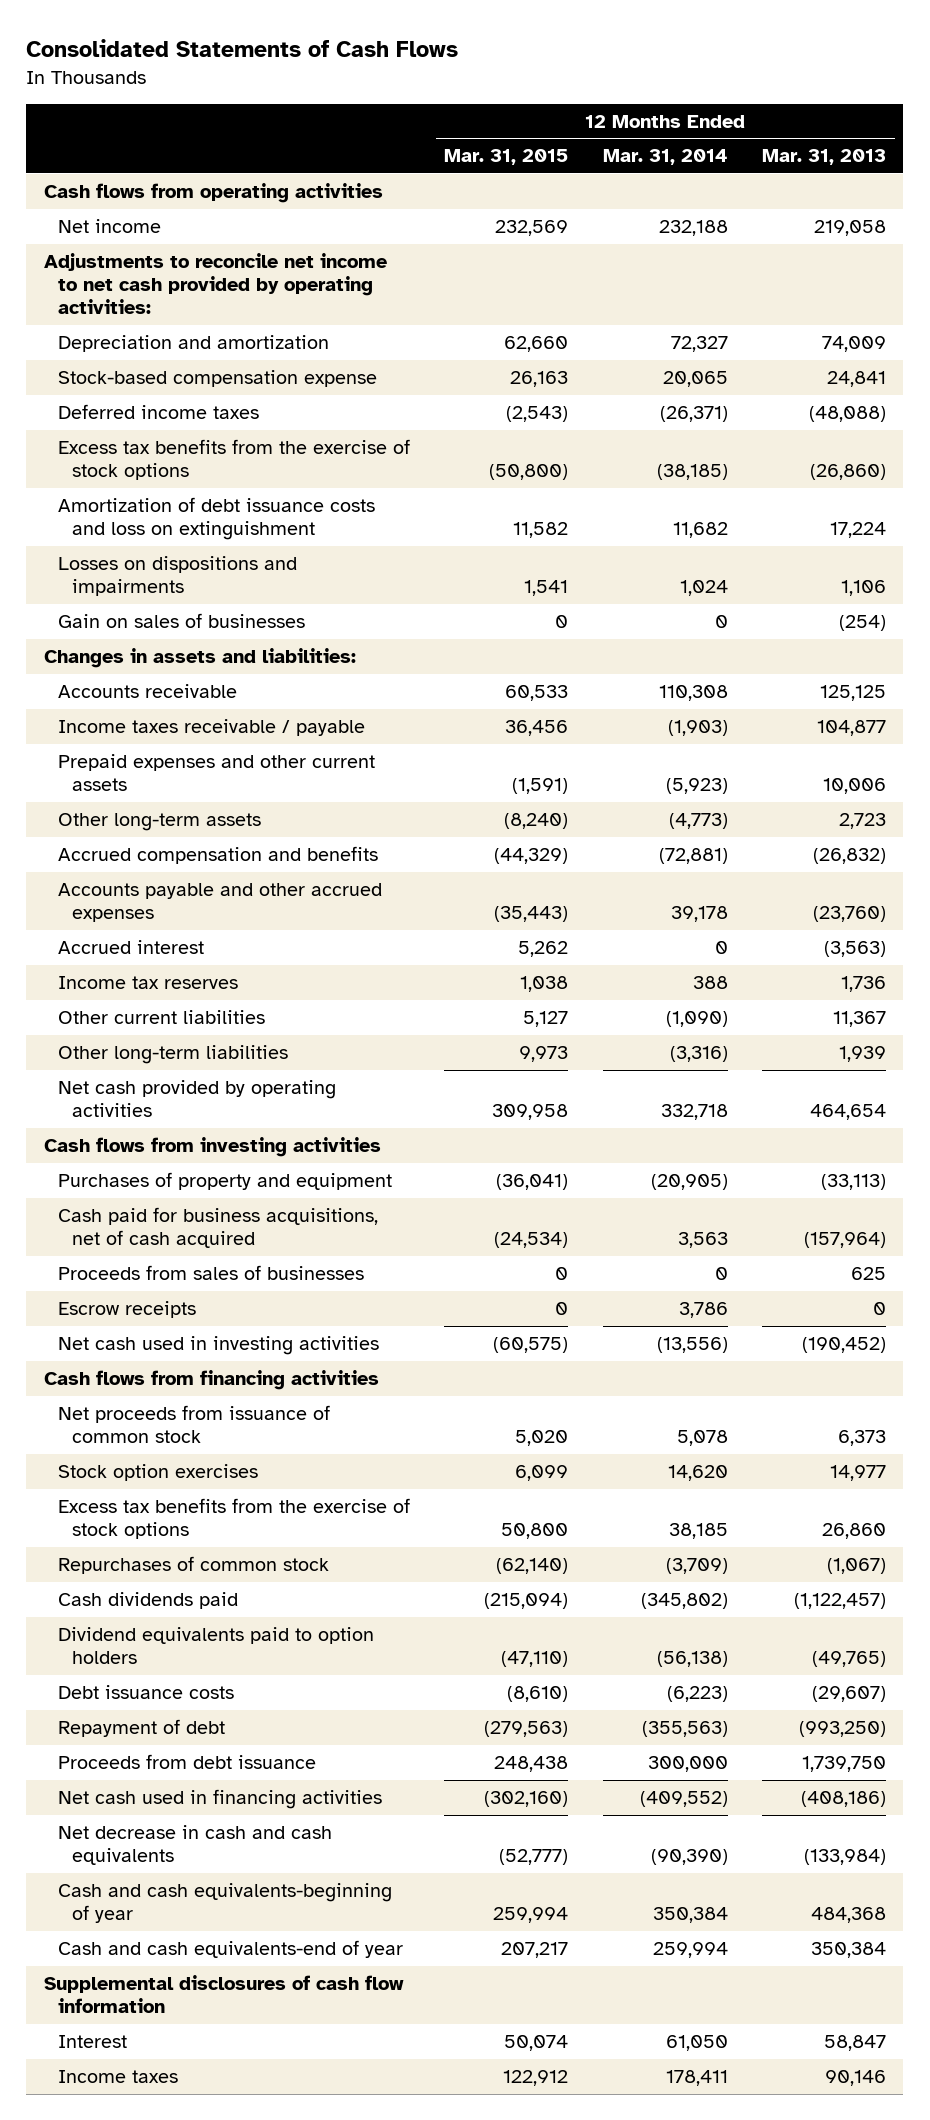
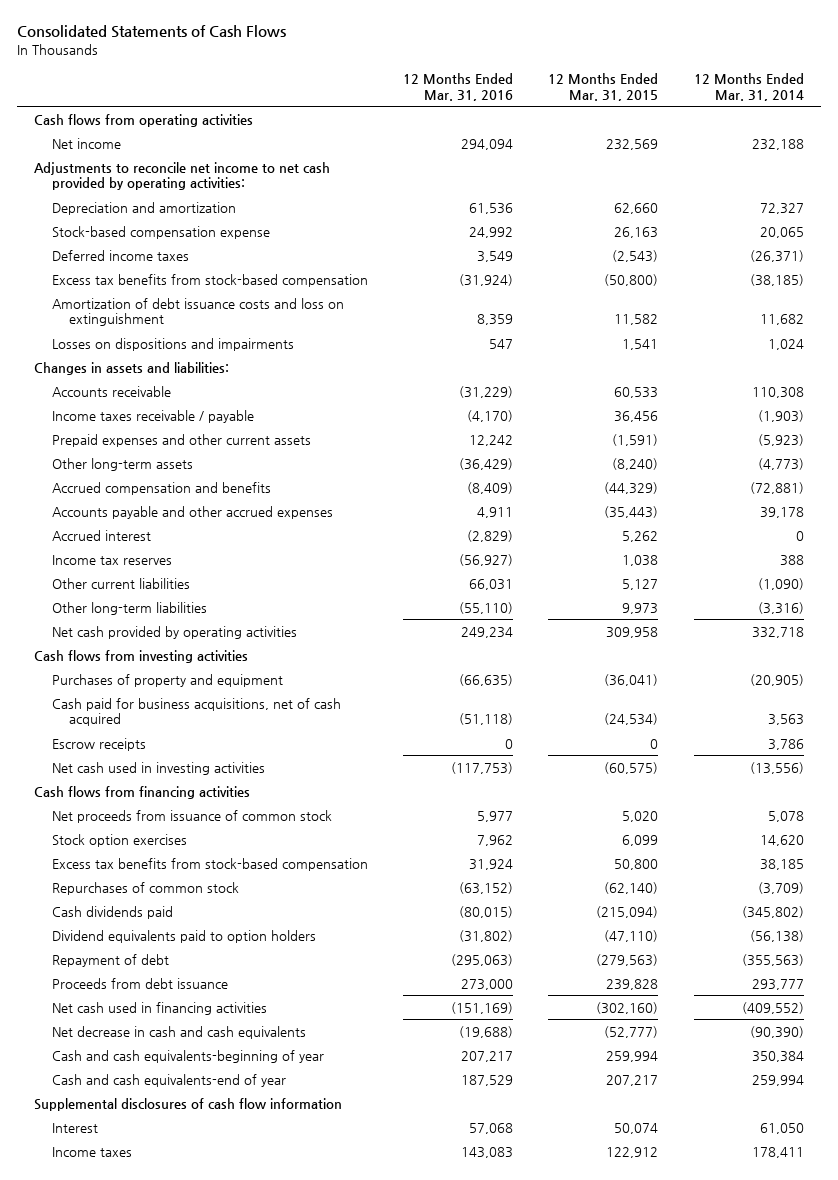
[762,149,887,166] Mar. 31, 2013 -> none
none -> [403,72,514,101] 12 Months Ended Mar. 31, 2016
[57,439,410,481] Excess tax benefits from the exercise of stock options -> [51,273,368,287] Excess tax benefits from stock-based compensation
[57,613,305,629] Gain on sales of businesses -> none
[57,1265,364,1281] Proceeds from sales of businesses -> none
[57,1498,410,1540] Excess tax benefits from the exercise of stock options -> [51,857,368,871] Excess tax benefits from stock-based compensation
[57,1685,234,1700] Debt issuance costs -> none
[494,1756,569,1773] 248,438 -> [606,978,659,990] 239,828
[647,1756,728,1773] 300,000 -> [751,978,804,990] 293,777

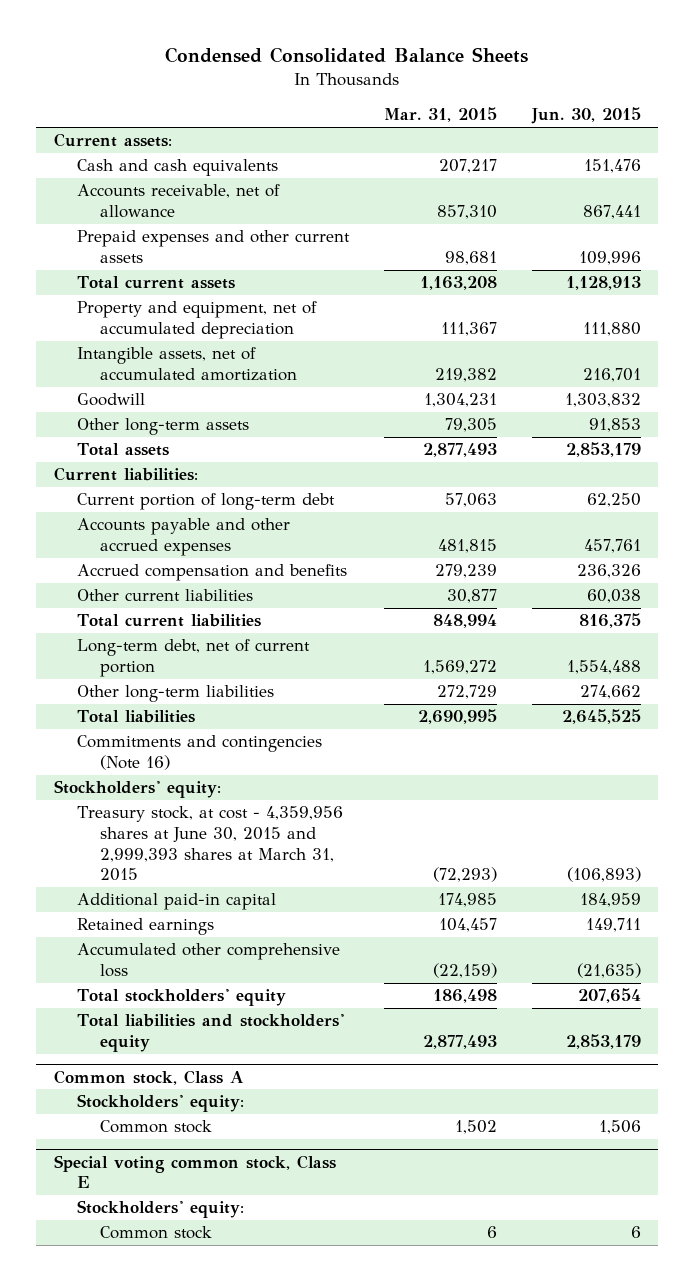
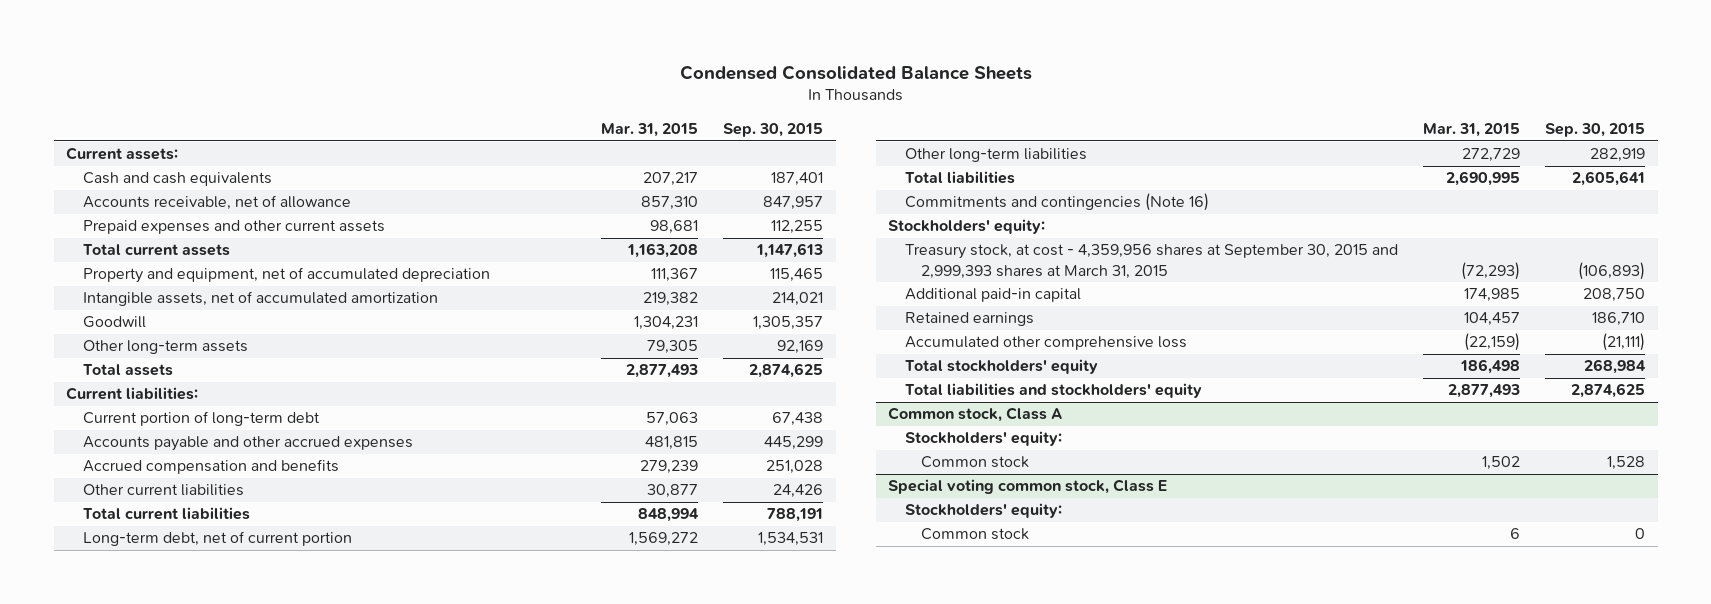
[530,107,641,125] Jun. 30, 2015 -> none
none -> [722,123,823,138] Sep. 30, 2015
[76,806,343,882] Treasury stock, at cost - 4,359,956 shares at June 30, 2015 and 2,999,393 shares at March 31, 2015 -> [904,244,1398,279] Treasury stock, at cost - 4,359,956 shares at September 30, 2015 and 2,999,393 shares at March 31, 2015

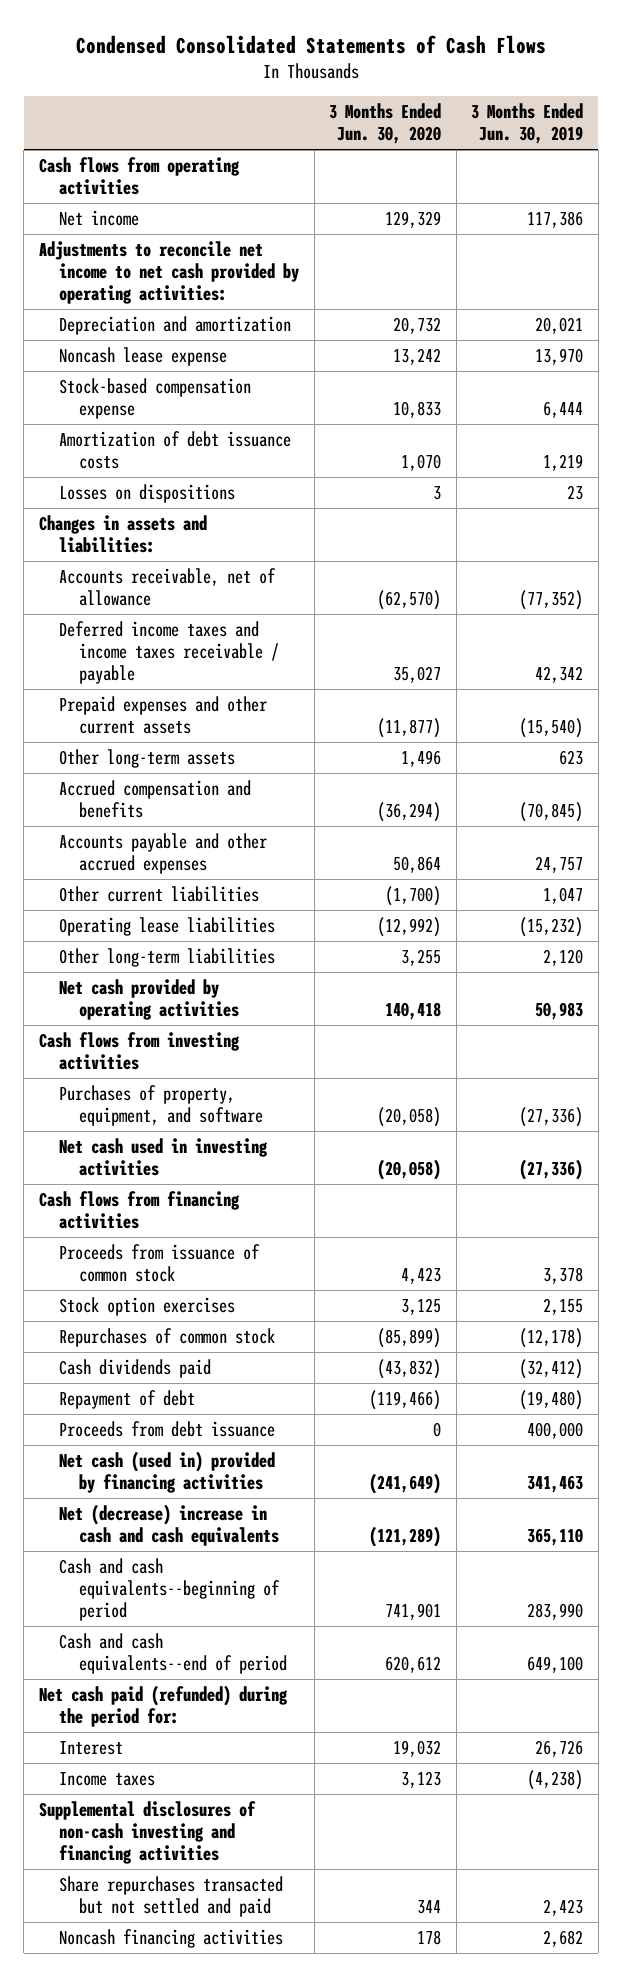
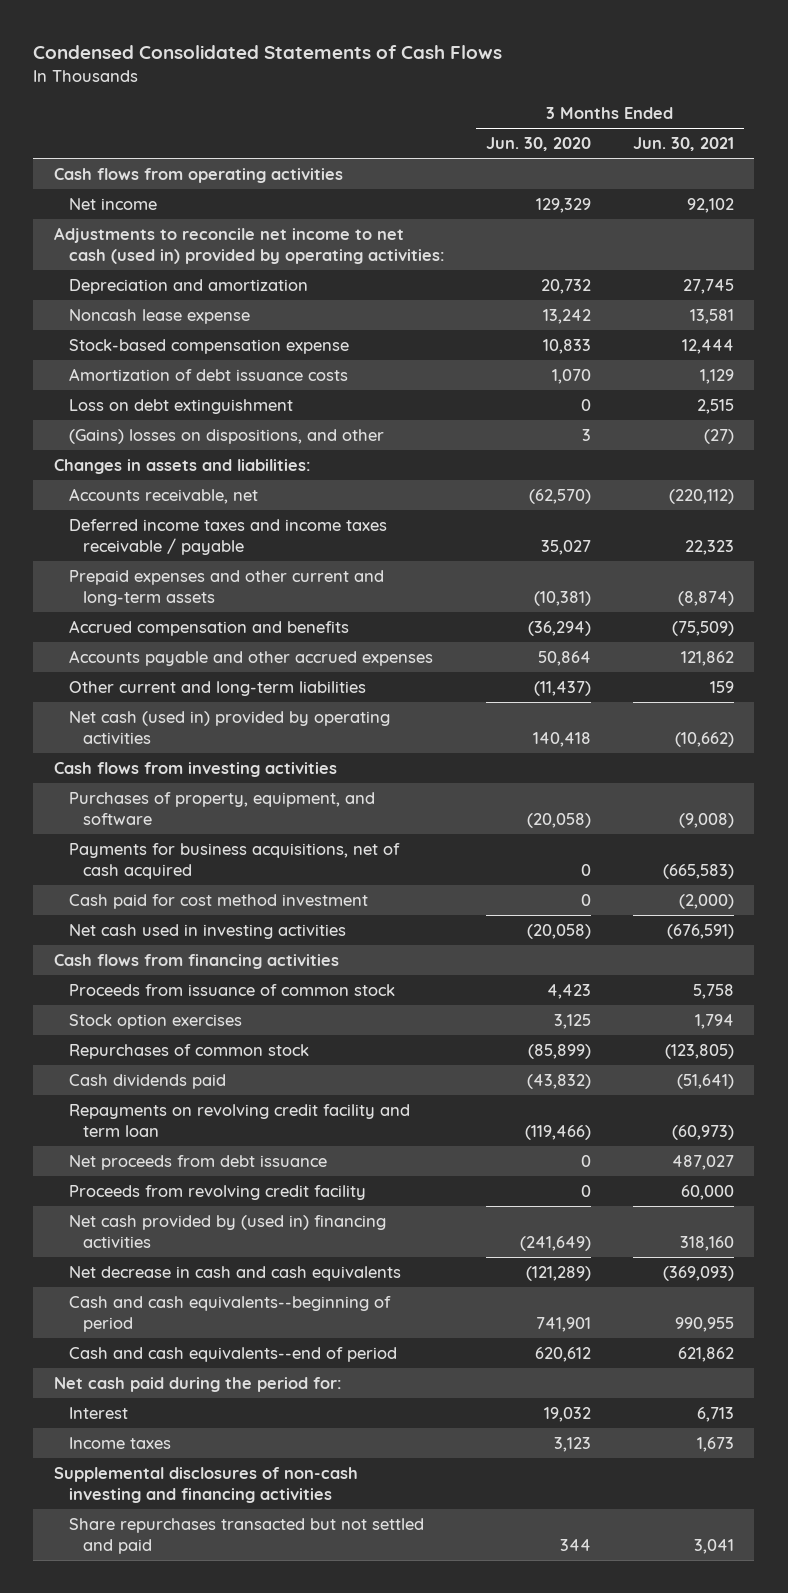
[471,103,584,145] 3 Months Ended Jun. 30, 2019 -> none
none -> [632,137,734,152] Jun. 30, 2021
[38,241,299,304] Adjustments to reconcile net income to net cash provided by operating activities: -> [54,226,445,264] Adjustments to reconcile net income to net cash (used in) provided by operating activities:
none -> [68,398,293,414] Loss on debt extinguishment
[58,484,235,504] Losses on dispositions -> [68,428,384,444] (Gains) losses on dispositions, and other
[58,568,276,606] Accounts receivable, net of allowance -> [68,487,258,504] Accounts receivable, net
[58,749,235,769] Other long-term assets -> none
[58,696,267,734] Prepaid expenses and other current assets -> [68,569,384,606] Prepaid expenses and other current and long-term assets
[377,717,442,738] (11,877) -> [534,590,592,606] (10,381)
[58,917,275,937] Operating lease liabilities -> none
[58,948,275,968] Other long-term liabilities -> none
[58,886,259,903] Other current liabilities -> [68,680,366,696] Other current and long-term liabilities
[385,886,442,907] (1,700) -> [534,680,592,696] (11,437)
[58,979,239,1020] Net cash provided by operating activities -> [68,710,390,744] Net cash (used in) provided by operating activities
none -> [68,842,400,879] Payments for business acquisitions, net of cash acquired
none -> [68,893,368,909] Cash paid for cost method investment
[58,1390,195,1410] Repayment of debt -> [68,1103,410,1137] Repayments on revolving credit facility and term loan
[58,1421,275,1438] Proceeds from debt issuance -> [68,1154,327,1170] Net proceeds from debt issuance
none -> [68,1184,366,1200] Proceeds from revolving credit facility
[58,1451,275,1493] Net cash (used in) provided by financing activities -> [68,1214,386,1248] Net cash provided by (used in) financing activities
[58,1504,279,1546] Net (decrease) increase in cash and cash equivalents -> [68,1265,401,1281] Net decrease in cash and cash equivalents
[38,1685,288,1727] Net cash paid (refunded) during the period for: -> [54,1376,343,1392] Net cash paid during the period for:
[58,1929,283,1949] Noncash financing activities -> none

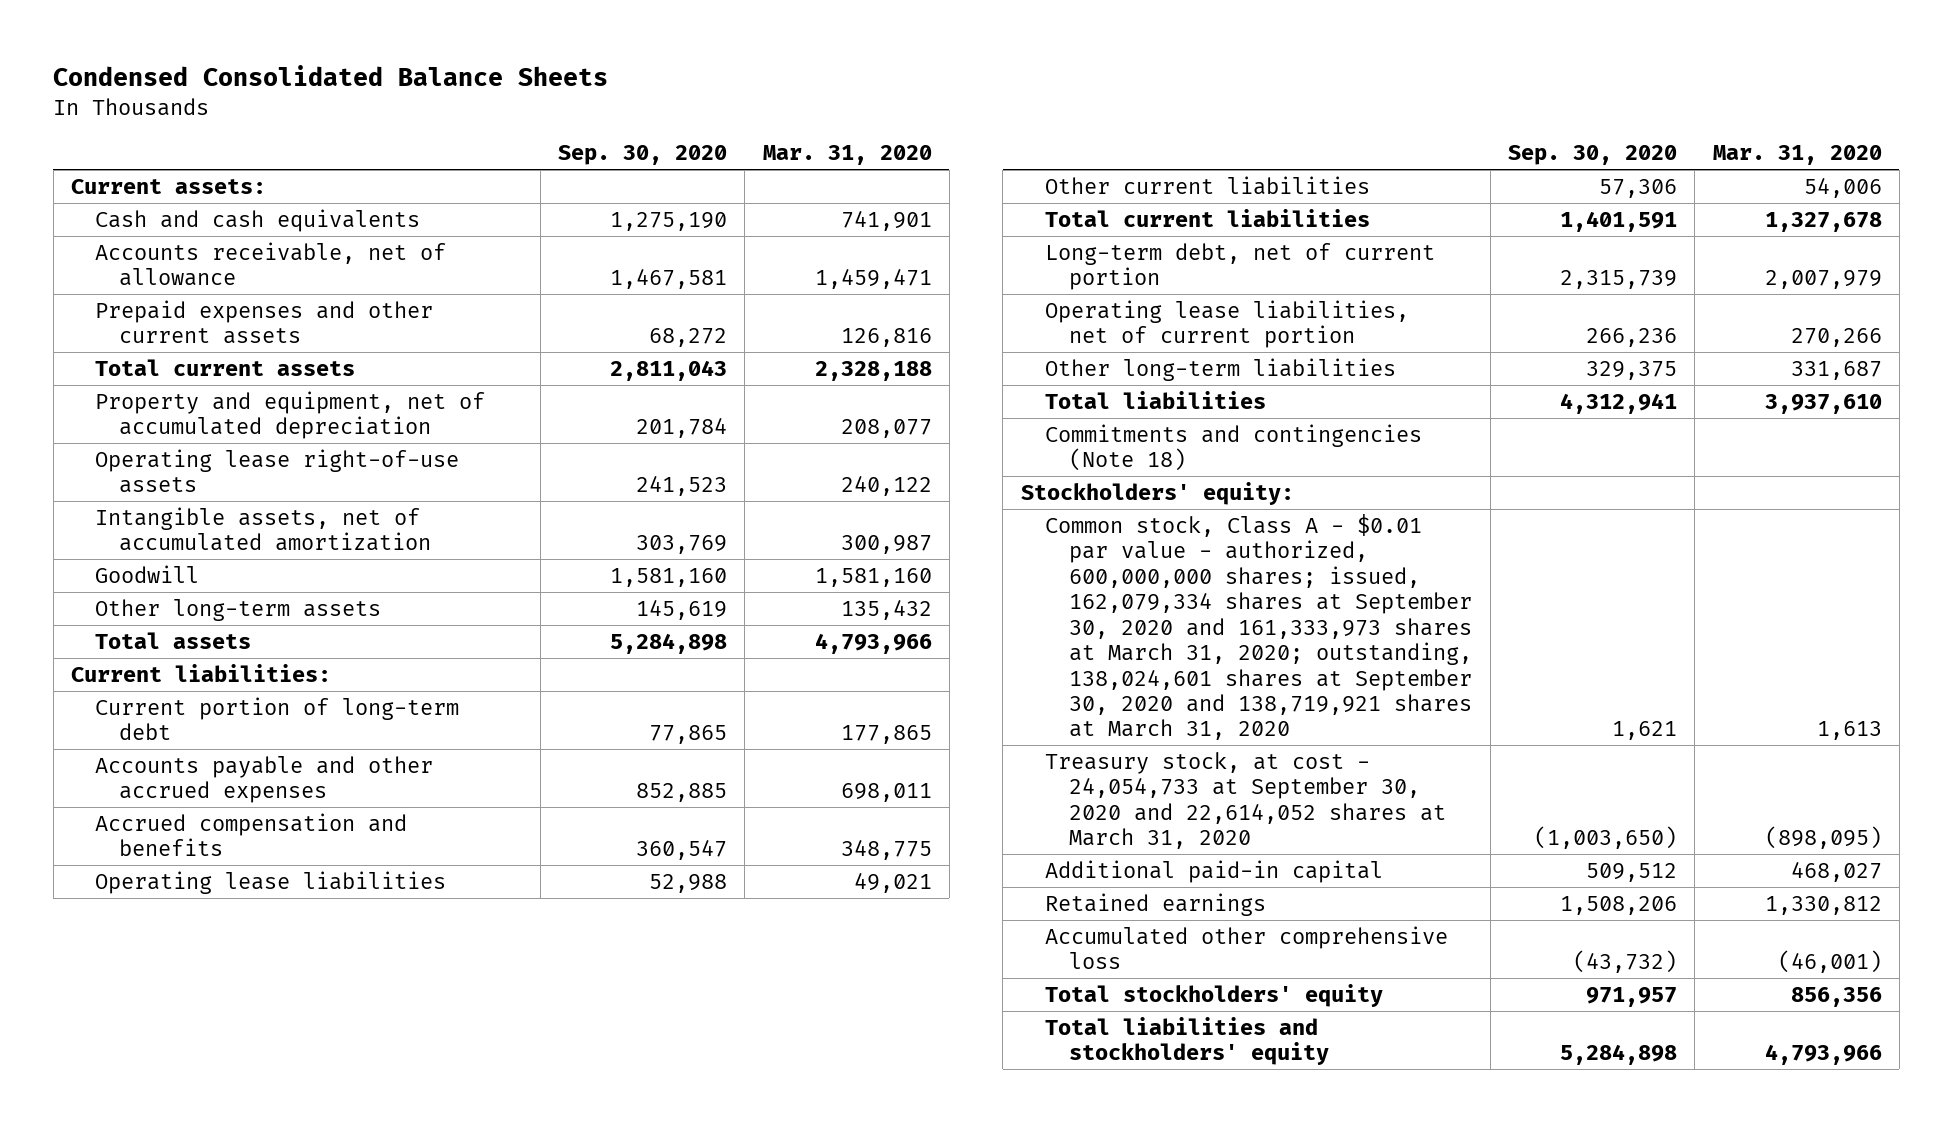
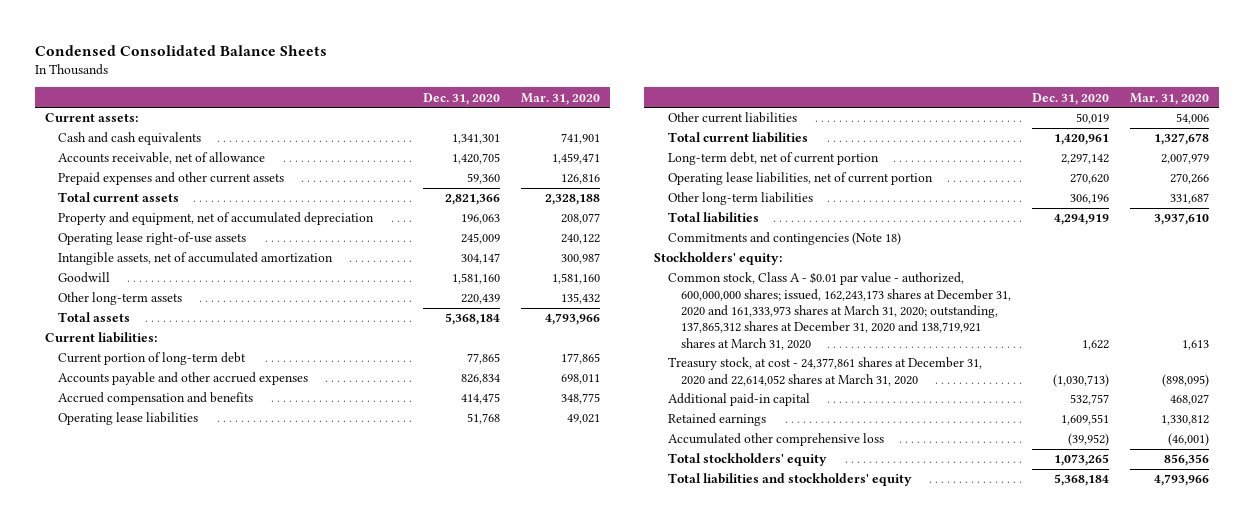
[558,145,728,166] Sep. 30, 2020 -> none
none -> [422,92,500,105] Dec. 31, 2020
[1045,513,1473,741] Common stock, Class A - $0.01 par value - authorized, 600,000,000 shares; issued, 162,079,334 shares at September 30, 2020 and 161,333,973 shares at March 31, 2020; outstanding, 138,024,601 shares at September 30, 2020 and 138,719,921 shares at March 31, 2020 -> [667,272,1012,350] Common stock, Class A - $0.01 par value - authorized, 600,000,000 shares; issued, 162,243,173 shares at December 31, 2020 and 161,333,973 shares at March 31, 2020; outstanding, 137,865,312 shares at December 31, 2020 and 138,719,921 shares at March 31, 2020
[1045,751,1447,850] Treasury stock, at cost - 24,054,733 at September 30, 2020 and 22,614,052 shares at March 31, 2020 -> [667,357,982,386] Treasury stock, at cost - 24,377,861 shares at December 31, 2020 and 22,614,052 shares at March 31, 2020

